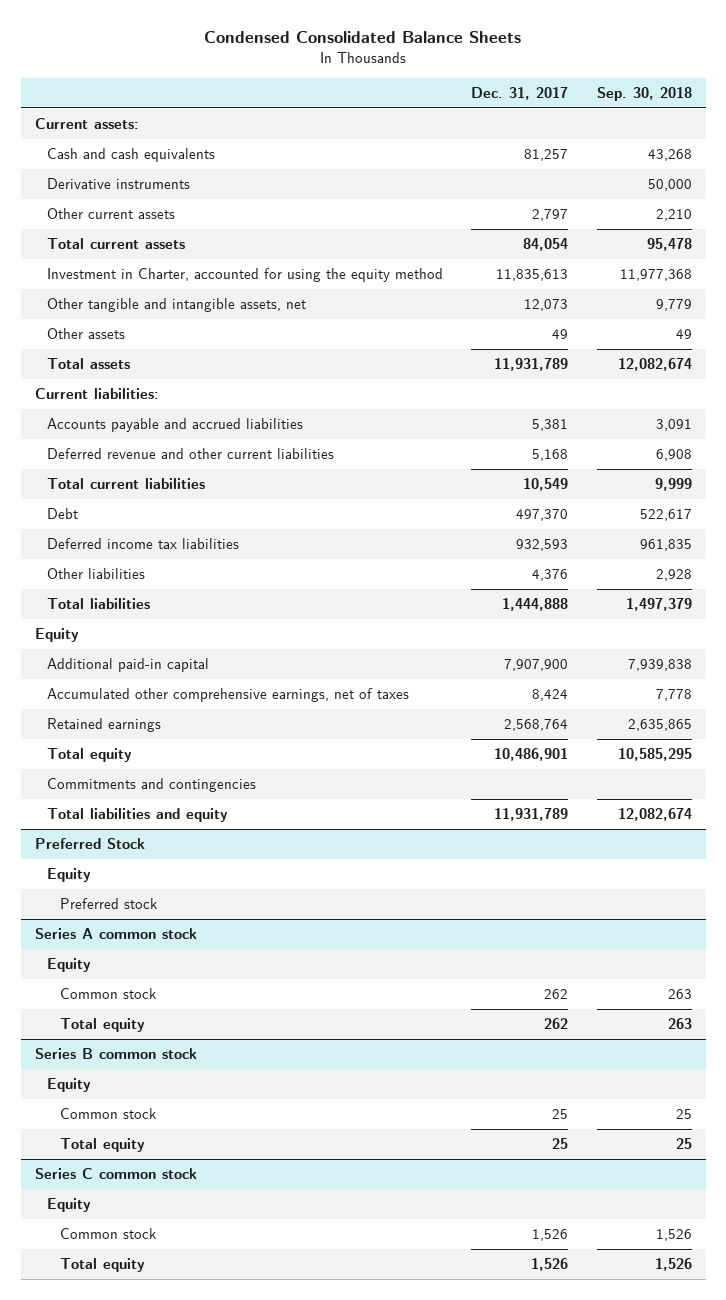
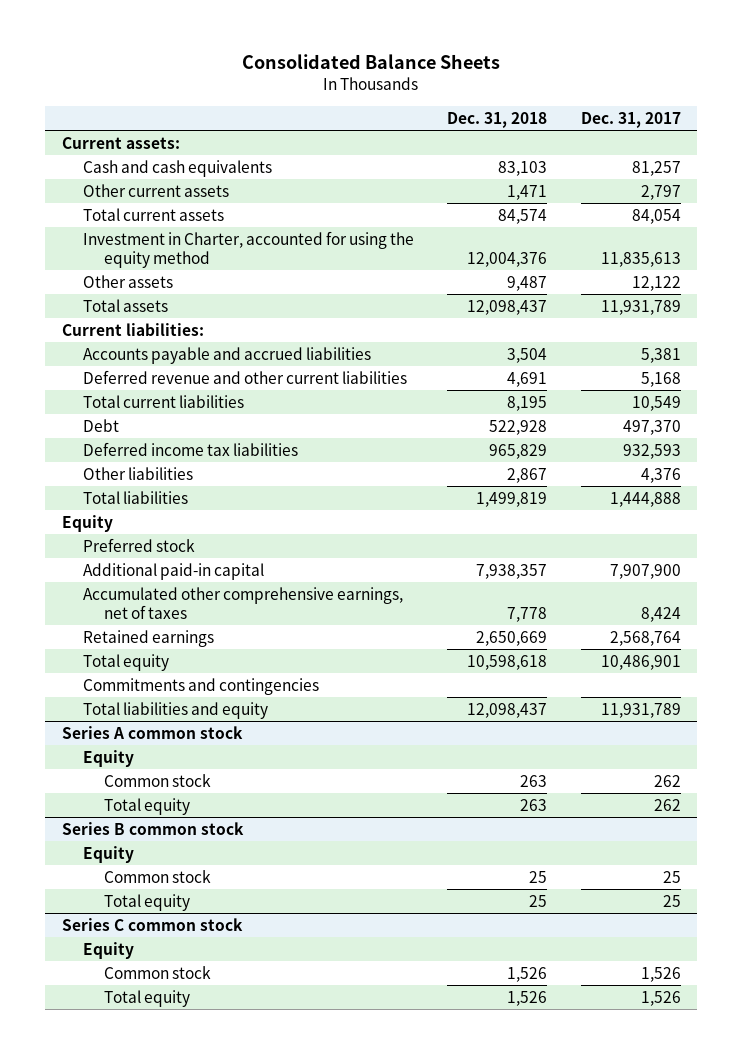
[204,31,522,44] Condensed Consolidated Balance Sheets -> [242,54,501,70] Consolidated Balance Sheets
[596,86,692,101] Sep. 30, 2018 -> none
none -> [447,112,548,129] Dec. 31, 2018
[47,178,191,190] Derivative instruments -> none
[47,298,307,313] Other tangible and intangible assets, net -> none
[552,329,569,340] 49 -> [631,275,681,291] 12,122
none -> [82,537,195,552] Preferred stock
[34,838,145,850] Preferred Stock -> none
[47,868,92,883] Equity -> none
[59,898,158,910] Preferred stock -> none

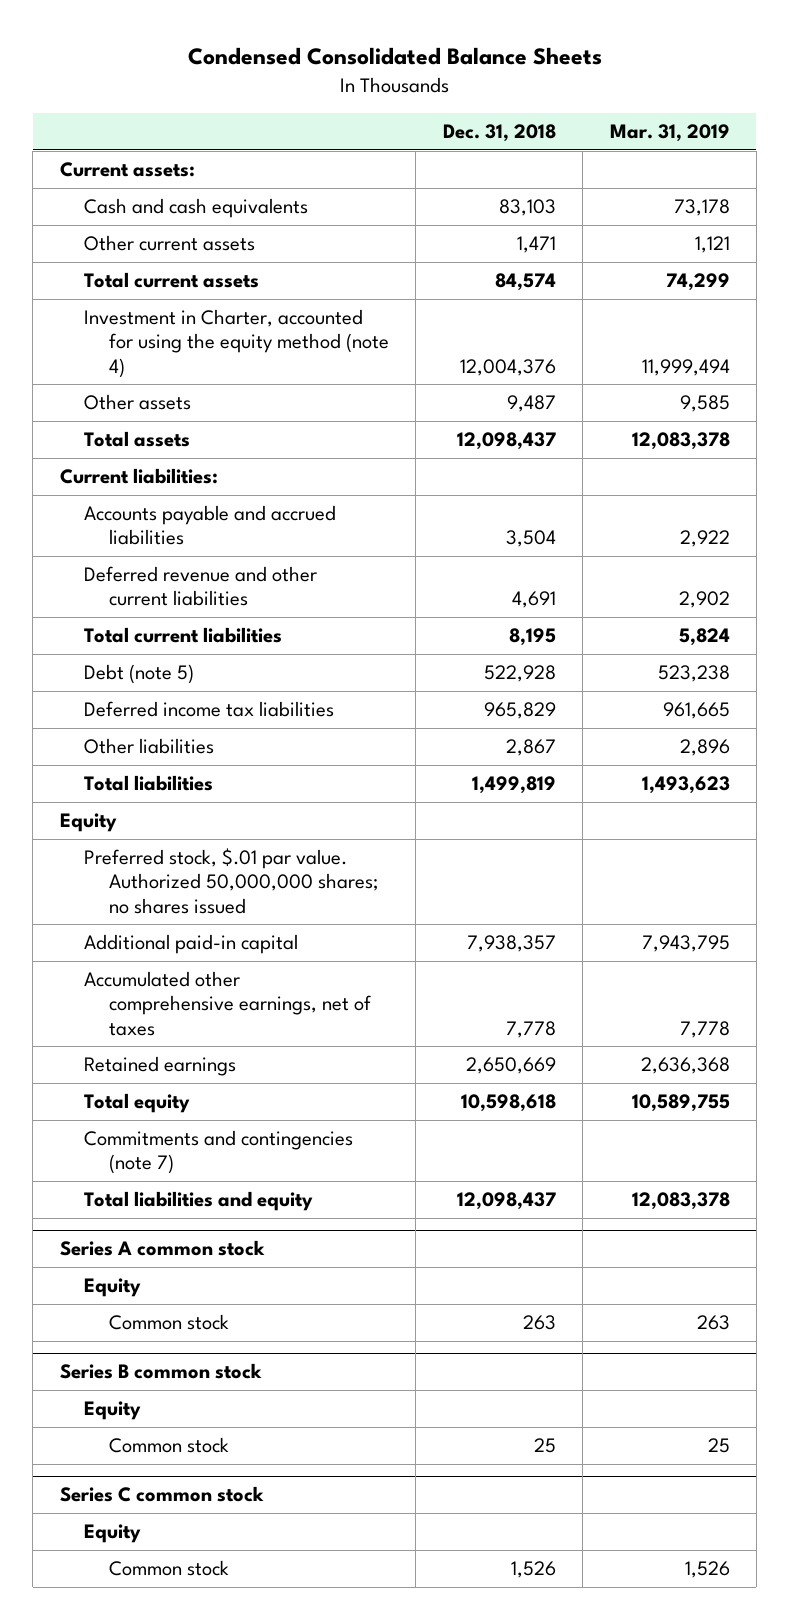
[242,54,501,70] Consolidated Balance Sheets -> [187,47,602,66] Condensed Consolidated Balance Sheets
[580,112,681,129] Dec. 31, 2017 -> none
none -> [609,123,730,142] Mar. 31, 2019
[82,230,414,268] Investment in Charter, accounted for using the equity method -> [84,309,389,378] Investment in Charter, accounted for using the equity method (note 4)
[82,418,119,432] Debt -> [84,664,195,685] Debt (note 5)
[82,537,195,552] Preferred stock -> [84,848,378,914] Preferred stock, $.01 par value. Authorized 50,000,000 shares; no shares issued
[82,677,319,695] Commitments and contingencies -> [84,1130,354,1175] Commitments and contingencies (note 7)
[103,797,190,815] Total equity -> none
[103,893,190,911] Total equity -> none
[103,989,190,1007] Total equity -> none

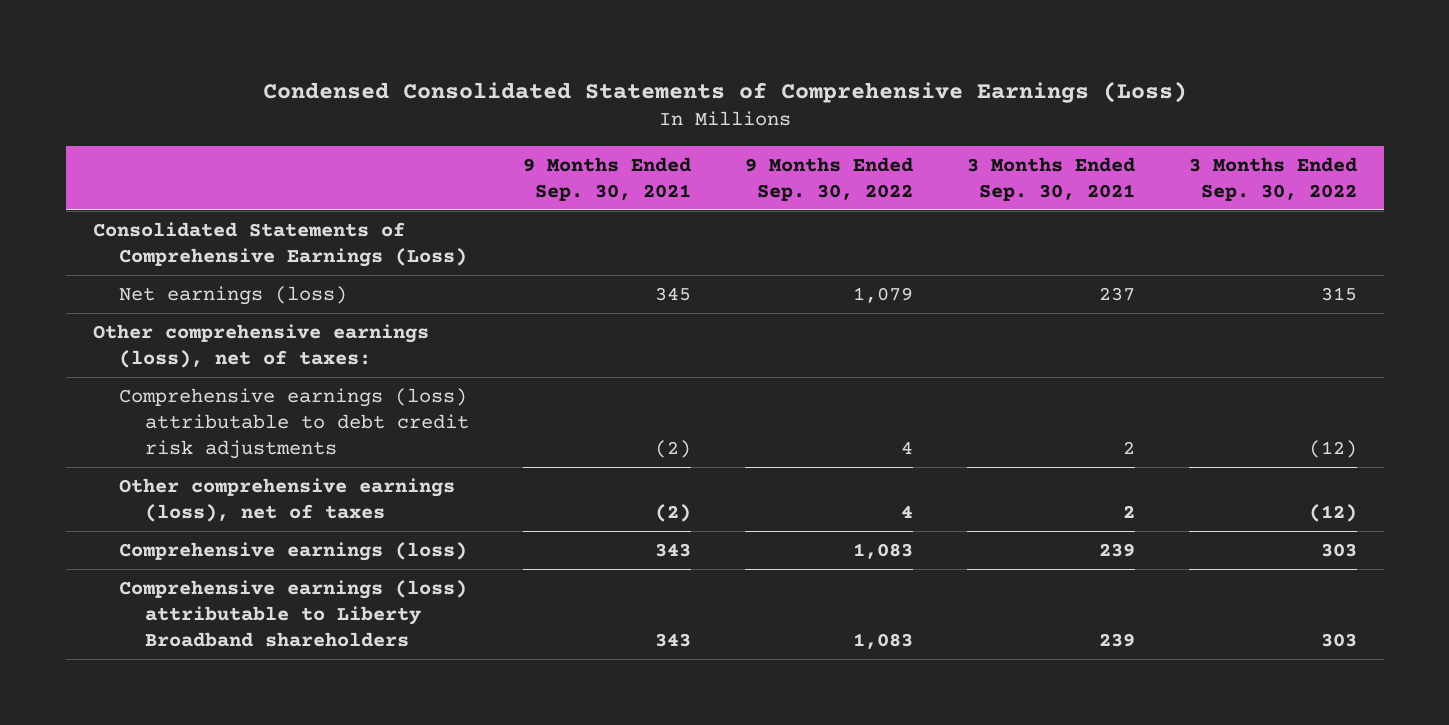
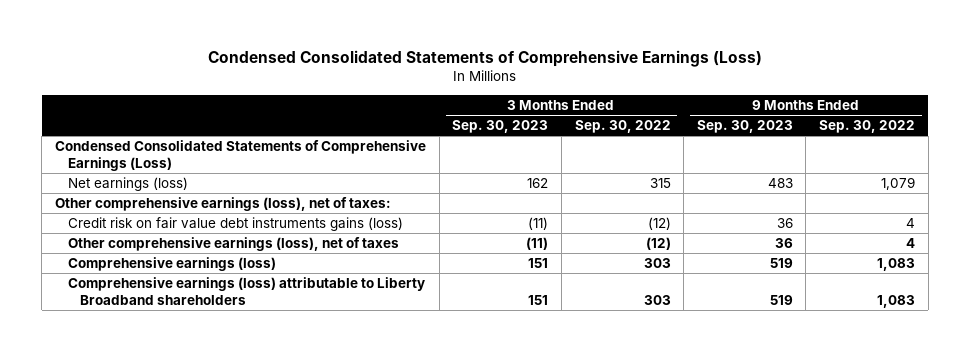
[523,156,692,201] 9 Months Ended Sep. 30, 2021 -> none
[966,156,1135,201] 3 Months Ended Sep. 30, 2021 -> none
none -> [452,120,549,134] Sep. 30, 2023
none -> [696,120,793,134] Sep. 30, 2023
[92,221,467,268] Consolidated Statements of Comprehensive Earnings (Loss) -> [55,140,427,171] Condensed Consolidated Statements of Comprehensive Earnings (Loss)
[118,387,470,460] Comprehensive earnings (loss) attributable to debt credit risk adjustments -> [67,217,403,232] Credit risk on fair value debt instruments gains (loss)

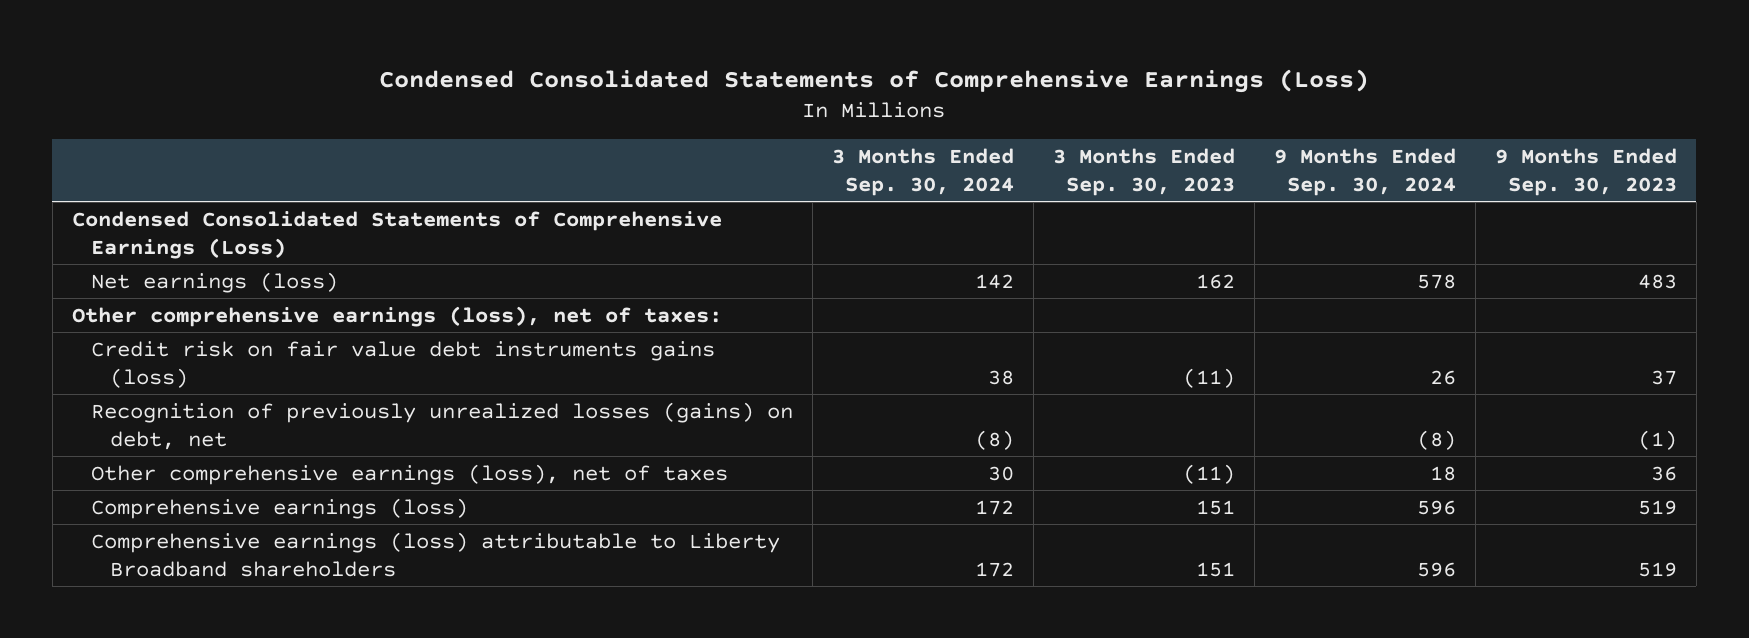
[574,120,671,134] Sep. 30, 2022 -> none
[819,120,916,134] Sep. 30, 2022 -> none
none -> [831,148,1014,197] 3 Months Ended Sep. 30, 2024
none -> [1273,148,1456,197] 9 Months Ended Sep. 30, 2024
[776,218,793,229] 36 -> [1650,369,1677,385] 37
none -> [90,401,793,450] Recognition of previously unrealized losses (gains) on debt, net

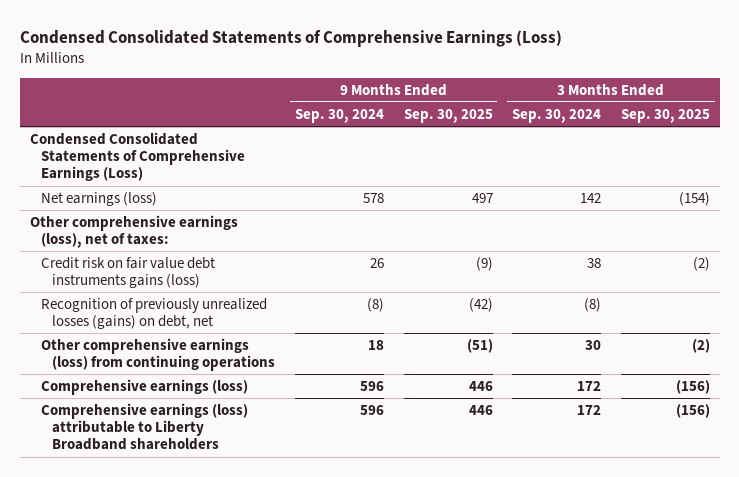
[1052,148,1235,197] 3 Months Ended Sep. 30, 2023 -> none
[1494,148,1677,197] 9 Months Ended Sep. 30, 2023 -> none
none -> [403,108,493,123] Sep. 30, 2025
none -> [620,108,710,123] Sep. 30, 2025
[90,463,728,485] Other comprehensive earnings (loss), net of taxes -> [40,338,276,372] Other comprehensive earnings (loss) from continuing operations

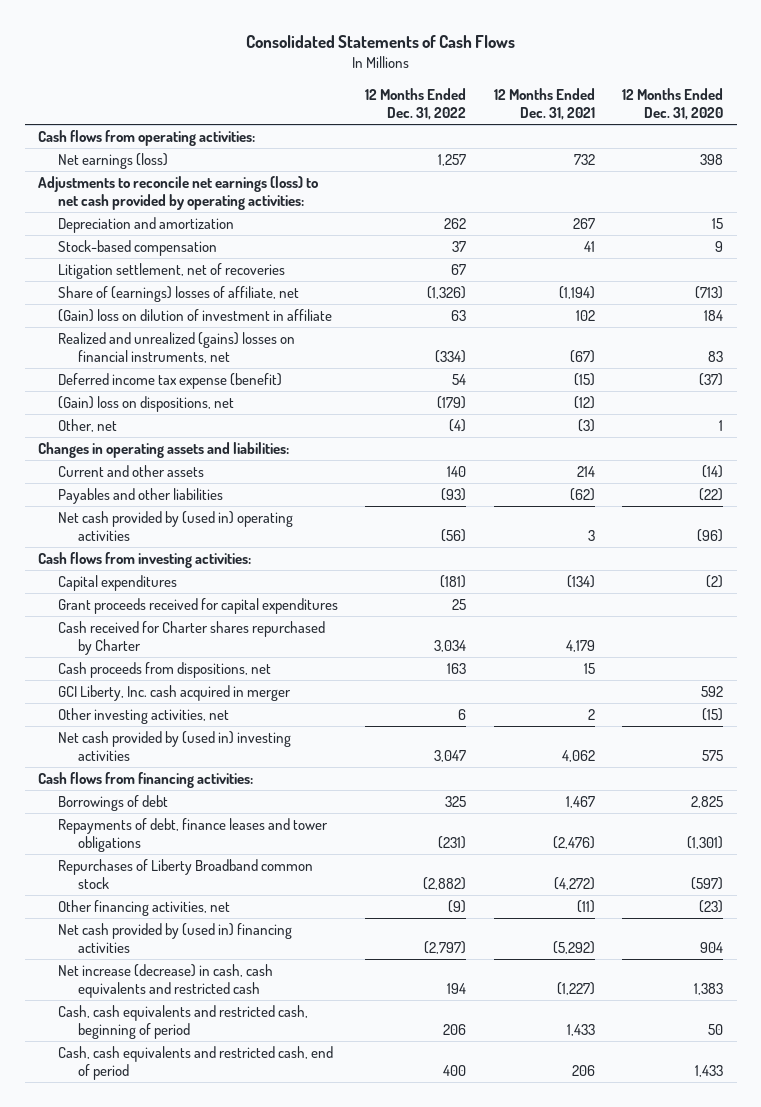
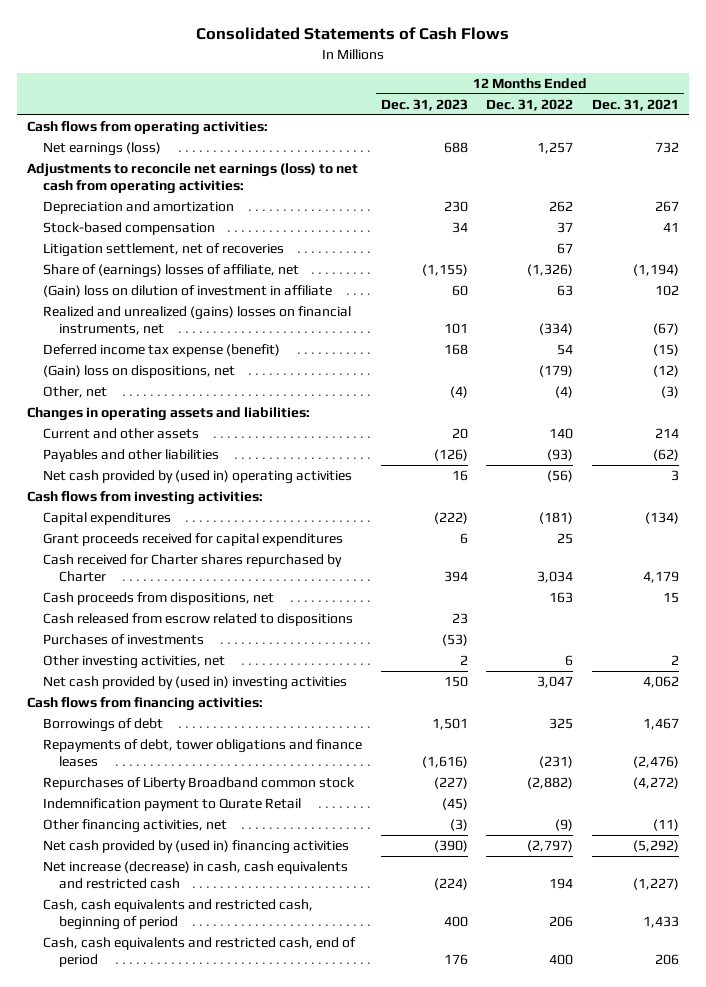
[621,88,723,120] 12 Months Ended Dec. 31, 2020 -> none
none -> [380,98,468,111] Dec. 31, 2023
[38,175,319,210] Adjustments to reconcile net earnings (loss) to net cash provided by operating activities: -> [26,163,358,194] Adjustments to reconcile net earnings (loss) to net cash from operating activities:
[58,684,292,701] GCI Liberty, Inc. cash acquired in merger -> none
none -> [42,613,353,627] Cash released from escrow related to dispositions
none -> [42,634,204,646] Purchases of investments
[58,817,329,852] Repayments of debt, finance leases and tower obligations -> [42,739,362,767] Repayments of debt, tower obligations and finance leases
none -> [42,798,301,812] Indemnification payment to Qurate Retail

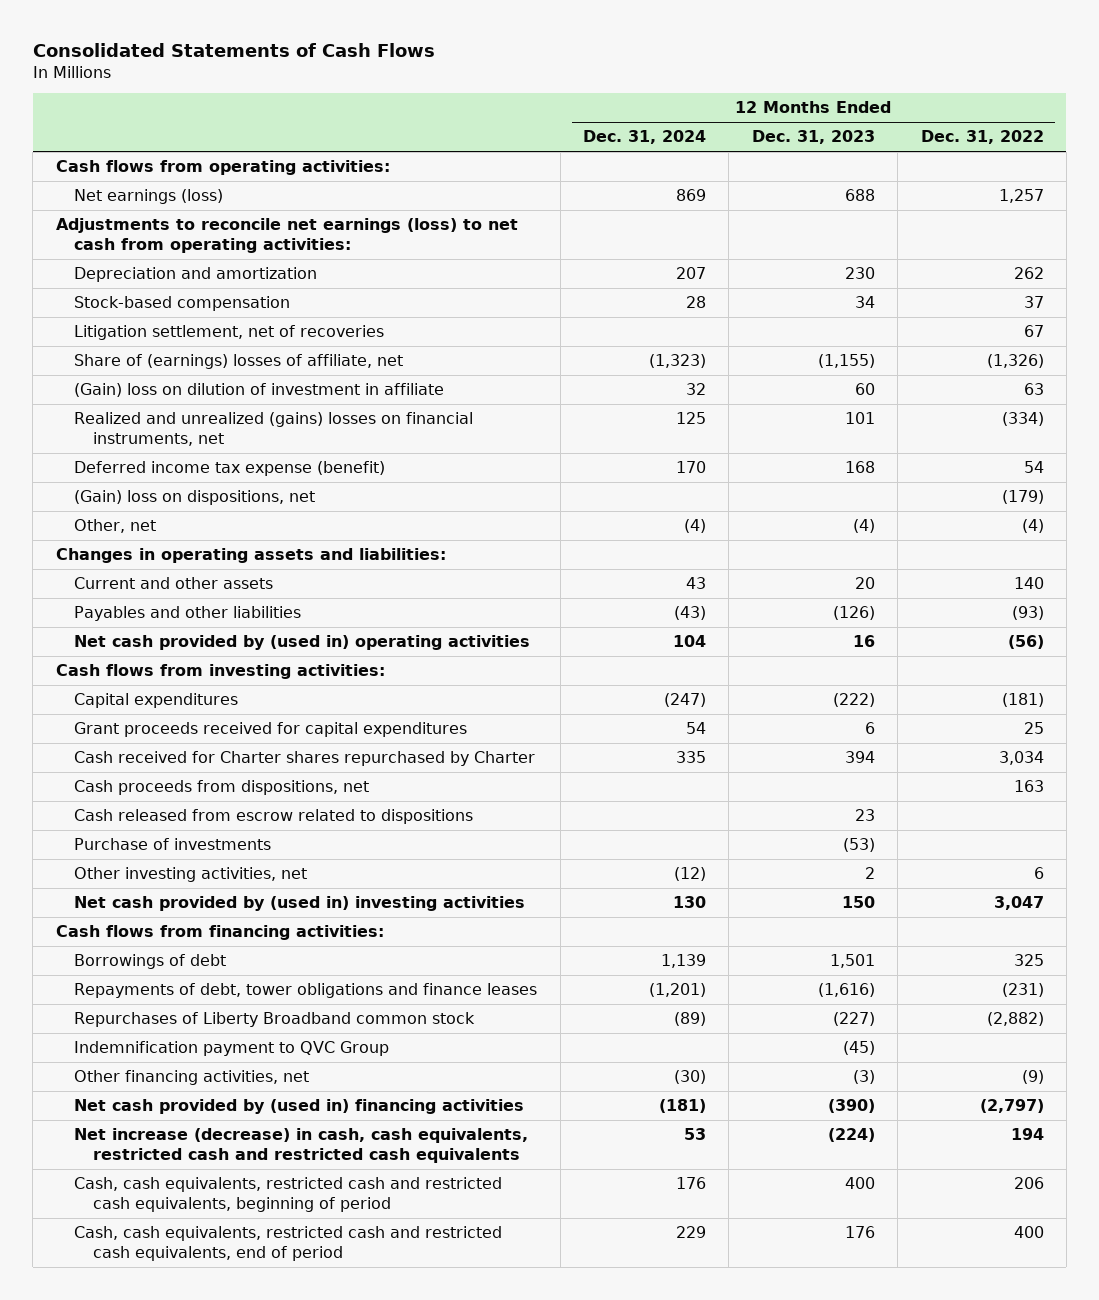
[592,98,680,111] Dec. 31, 2021 -> none
none -> [583,130,707,145] Dec. 31, 2024
[42,634,204,646] Purchases of investments -> [74,838,272,851] Purchase of investments
[42,798,301,812] Indemnification payment to Qurate Retail -> [74,1041,390,1057] Indemnification payment to QVC Group
[42,861,348,889] Net increase (decrease) in cash, cash equivalents and restricted cash -> [74,1128,529,1164] Net increase (decrease) in cash, cash equivalents, restricted cash and restricted cash equivalents
[42,899,313,930] Cash, cash equivalents and restricted cash, beginning of period -> [74,1177,503,1213] Cash, cash equivalents, restricted cash and restricted cash equivalents, beginning of period
[42,937,356,967] Cash, cash equivalents and restricted cash, end of period -> [74,1226,503,1262] Cash, cash equivalents, restricted cash and restricted cash equivalents, end of period

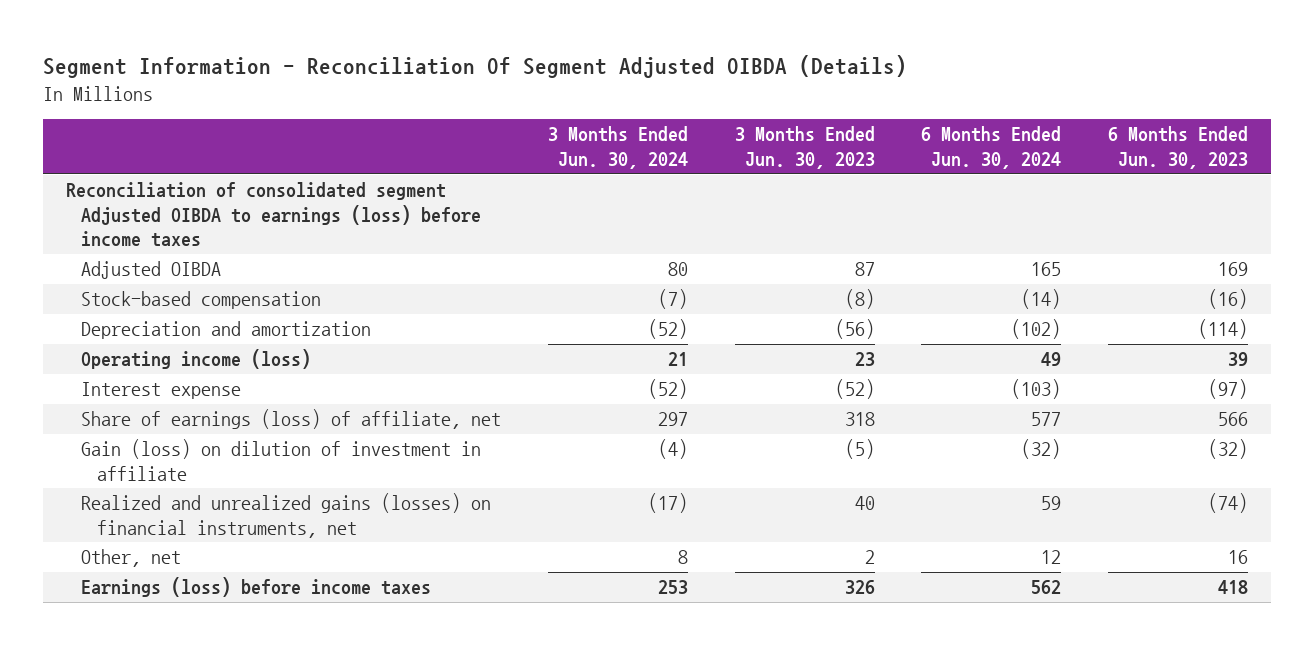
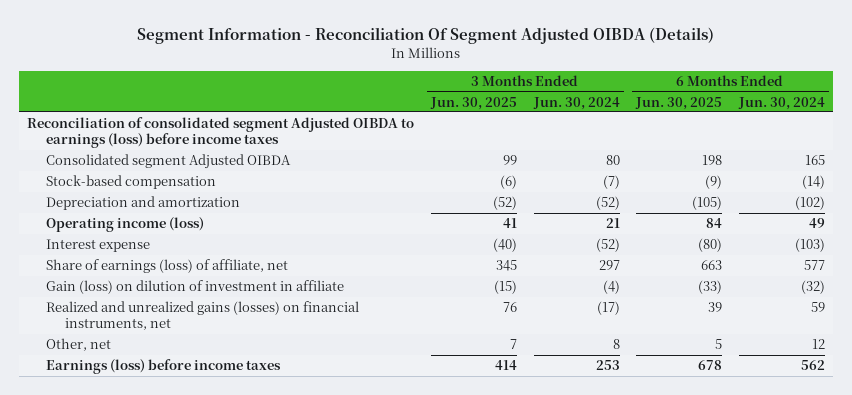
[734,126,875,170] 3 Months Ended Jun. 30, 2023 -> none
[1107,126,1248,170] 6 Months Ended Jun. 30, 2023 -> none
none -> [430,96,518,110] Jun. 30, 2025
none -> [635,96,723,110] Jun. 30, 2025
[81,261,222,280] Adjusted OIBDA -> [46,154,292,170] Consolidated segment Adjusted OIBDA

